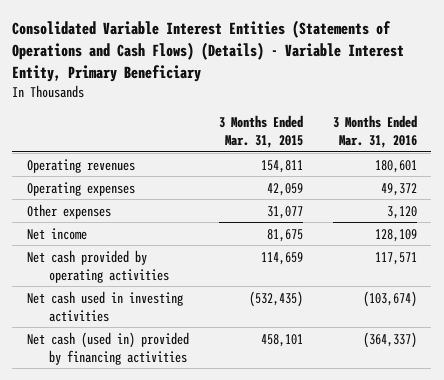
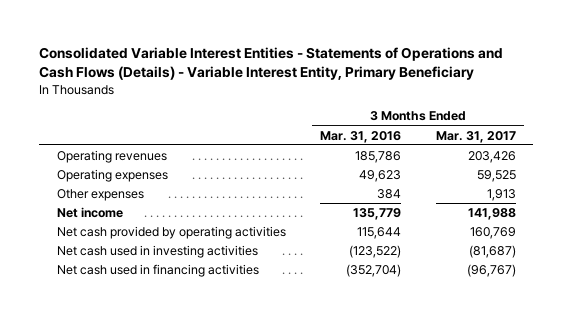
[12,20,405,82] Consolidated Variable Interest Entities (Statements of Operations and Cash Flows) (Details) - Variable Interest Entity, Primary Beneficiary -> [39,47,504,81] Consolidated Variable Interest Entities - Statements of Operations and Cash Flows (Details) - Variable Interest Entity, Primary Beneficiary
[218,115,303,149] 3 Months Ended Mar. 31, 2015 -> none
none -> [435,130,516,143] Mar. 31, 2017
[374,159,417,173] 180,601 -> [355,151,402,164] 185,786
[380,182,417,196] 49,372 -> [359,170,402,183] 49,623
[386,205,417,219] 3,120 -> [377,189,402,200] 384
[374,228,417,242] 128,109 -> [353,208,402,221] 135,779
[374,251,417,265] 117,571 -> [357,227,402,240] 115,644
[362,290,417,307] (103,674) -> [349,245,402,259] (123,522)
[27,331,190,365] Net cash (used in) provided by financing activities -> [56,264,259,278] Net cash used in financing activities
[362,331,417,348] (364,337) -> [346,264,402,278] (352,704)

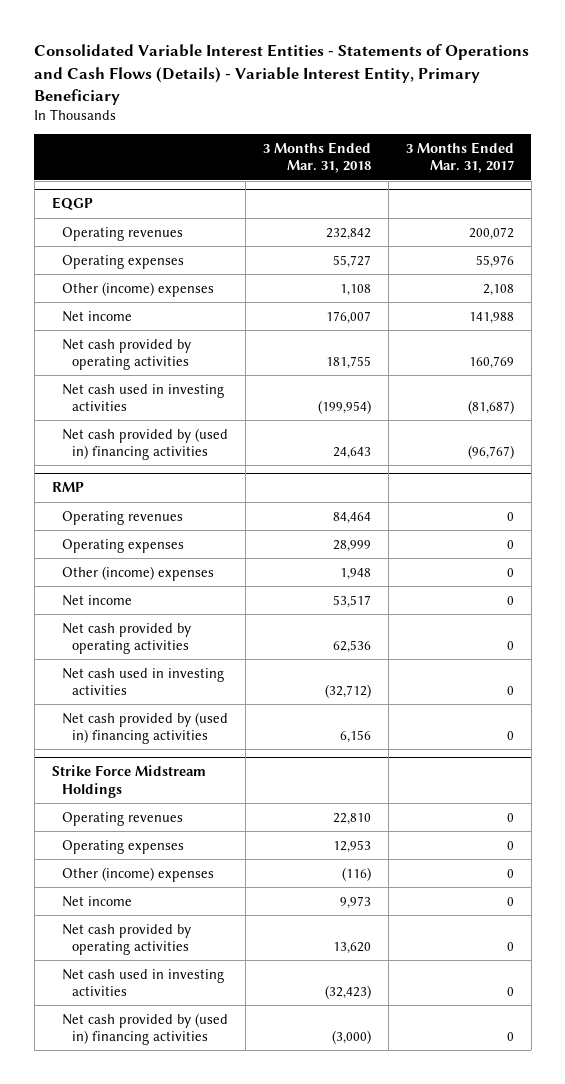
[320,130,402,143] Mar. 31, 2016 -> none
none -> [262,141,371,174] 3 Months Ended Mar. 31, 2018
none -> [51,197,93,211] EQGP
[467,151,516,164] 203,426 -> [468,226,514,240] 200,072
[476,170,516,183] 59,525 -> [475,254,514,268] 55,976
[56,189,144,202] Other expenses -> [61,281,214,297] Other (income) expenses
[486,189,516,202] 1,913 -> [482,283,514,296] 2,108
[56,264,259,278] Net cash used in financing activities -> [61,427,228,461] Net cash provided by (used in) financing activities
none -> [51,482,84,493] RMP
none -> [61,510,183,525] Operating revenues
none -> [61,538,184,553] Operating expenses
none -> [61,565,214,581] Other (income) expenses
none -> [61,594,132,606] Net income
none -> [61,622,191,655] Net cash provided by operating activities
none -> [61,667,224,696] Net cash used in investing activities
none -> [61,711,228,745] Net cash provided by (used in) financing activities
none -> [51,765,206,798] Strike Force Midstream Holdings
none -> [61,811,183,826] Operating revenues
none -> [61,839,184,854] Operating expenses
none -> [61,866,214,882] Other (income) expenses
none -> [61,895,132,907] Net income
none -> [61,923,191,956] Net cash provided by operating activities
none -> [61,968,224,997] Net cash used in investing activities
none -> [61,1012,228,1046] Net cash provided by (used in) financing activities

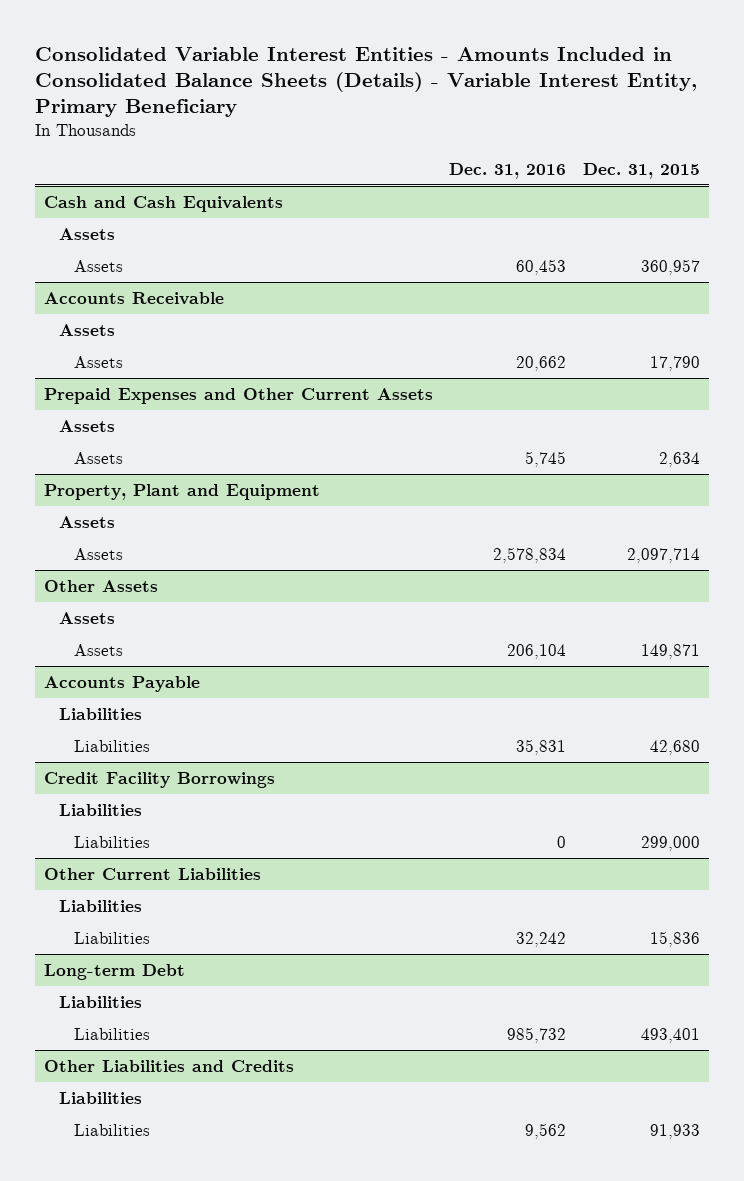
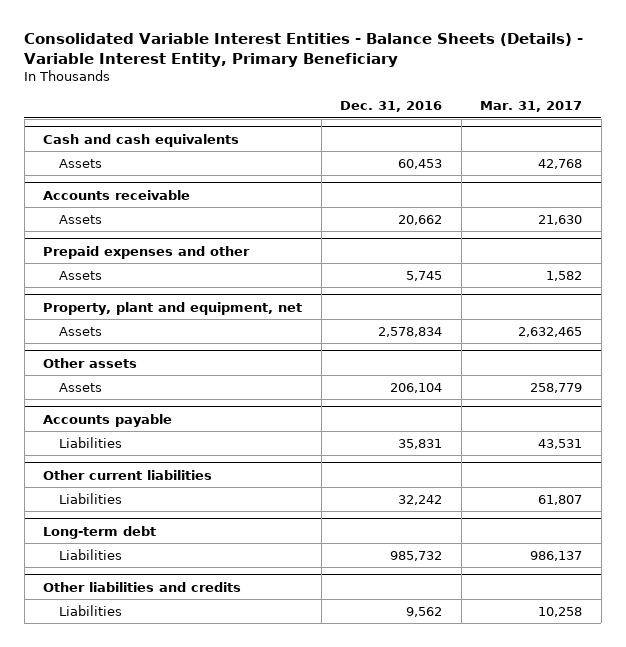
[35,47,698,118] Consolidated Variable Interest Entities - Amounts Included in Consolidated Balance Sheets (Details) - Variable Interest Entity, Primary Beneficiary -> [24,33,584,67] Consolidated Variable Interest Entities - Balance Sheets (Details) - Variable Interest Entity, Primary Beneficiary
[583,162,701,179] Dec. 31, 2015 -> none
none -> [480,101,583,113] Mar. 31, 2017
[58,227,115,240] Assets -> none
[43,195,283,212] Cash and Cash Equivalents -> [43,133,240,147] Cash and cash equivalents
[58,323,115,336] Assets -> none
[43,291,224,305] Accounts Receivable -> [43,189,191,200] Accounts receivable
[58,419,115,432] Assets -> none
[43,387,433,404] Prepaid Expenses and Other Current Assets -> [43,245,251,259] Prepaid expenses and other
[58,515,115,528] Assets -> none
[43,483,320,500] Property, Plant and Equipment -> [43,301,303,315] Property, plant and equipment, net
[58,611,115,624] Assets -> none
[43,579,158,592] Other Assets -> [43,357,138,368] Other assets
[58,707,142,720] Liabilities -> none
[43,675,200,692] Accounts Payable -> [43,413,173,427] Accounts payable
[58,803,142,816] Liabilities -> none
[73,835,150,848] Liabilities -> none
[43,867,261,880] Other Current Liabilities -> none
[58,899,142,912] Liabilities -> none
[43,771,275,788] Credit Facility Borrowings -> [43,469,213,480] Other current liabilities
[58,995,142,1008] Liabilities -> none
[43,963,185,980] Long-term Debt -> [43,525,157,539] Long-term debt
[58,1091,142,1104] Liabilities -> none
[43,1059,294,1072] Other Liabilities and Credits -> [43,581,242,592] Other liabilities and credits

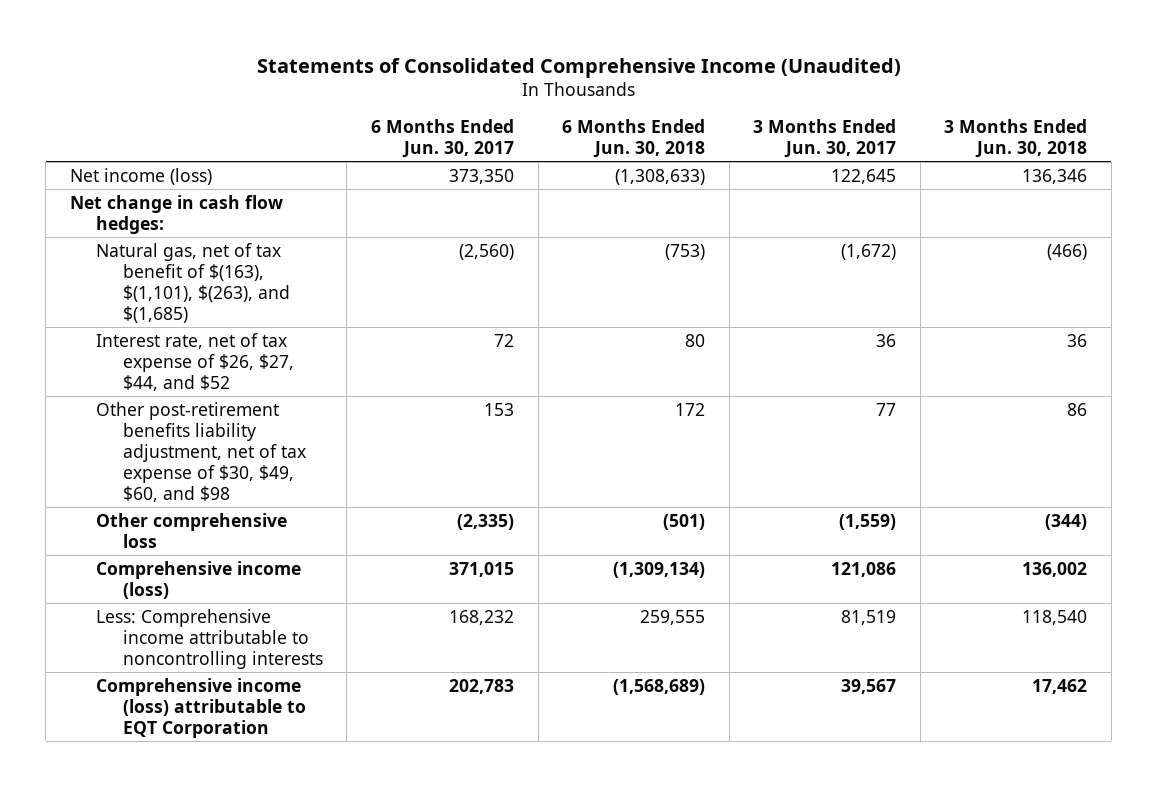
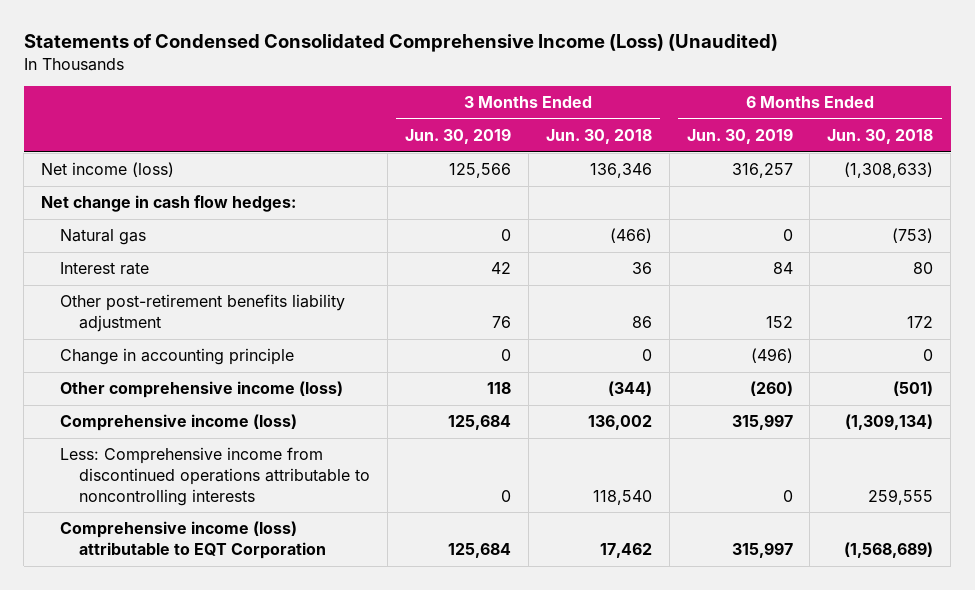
[256,57,901,78] Statements of Consolidated Comprehensive Income (Unaudited) -> [23,34,778,53] Statements of Condensed Consolidated Comprehensive Income (Loss) (Unaudited)
[370,119,514,159] 6 Months Ended Jun. 30, 2017 -> none
[753,119,897,159] 3 Months Ended Jun. 30, 2017 -> none
none -> [404,128,511,145] Jun. 30, 2019
none -> [686,128,793,145] Jun. 30, 2019
[96,242,290,323] Natural gas, net of tax benefit of $(163), $(1,101), $(263), and $(1,685) -> [60,229,147,246] Natural gas
[96,332,294,391] Interest rate, net of tax expense of $26, $27, $44, and $52 -> [60,262,150,276] Interest rate
[96,401,306,502] Other post-retirement benefits liability adjustment, net of tax expense of $30, $49, $60, and $98 -> [60,294,346,332] Other post-retirement benefits liability adjustment
none -> [60,348,295,366] Change in accounting principle
[96,512,288,548] Other comprehensive loss -> [60,381,344,399] Other comprehensive income (loss)
[96,608,323,669] Less: Comprehensive income attributable to noncontrolling interests -> [60,447,371,506] Less: Comprehensive income from discontinued operations attributable to noncontrolling interests

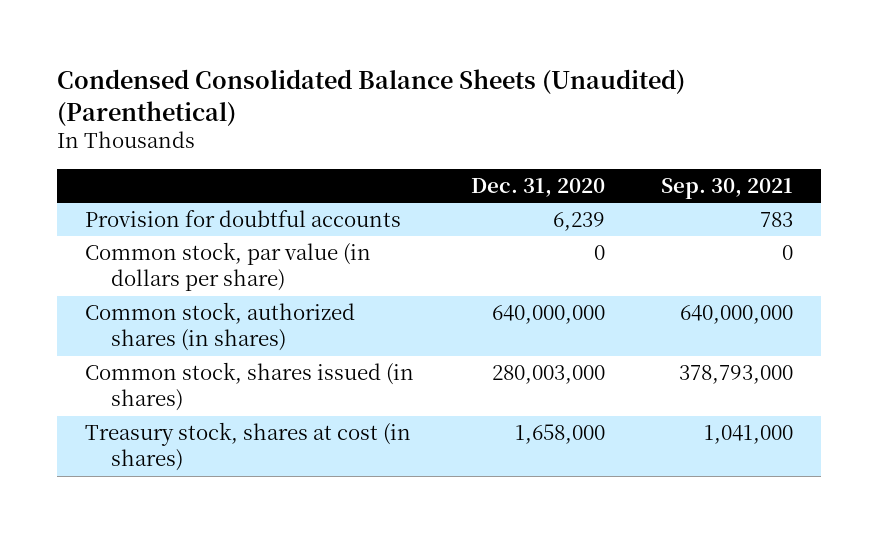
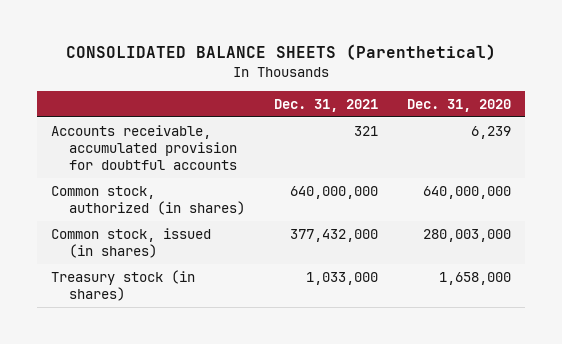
[57,68,686,126] Condensed Consolidated Balance Sheets (Unaudited) (Parenthetical) -> [66,44,497,61] CONSOLIDATED BALANCE SHEETS (Parenthetical)
[660,177,793,199] Sep. 30, 2021 -> none
none -> [274,98,379,112] Dec. 31, 2021
[85,242,372,292] Common stock, par value (in dollars per share) -> none
[85,210,402,228] Provision for doubtful accounts -> [51,124,238,171] Accounts receivable, accumulated provision for doubtful accounts
[85,302,356,352] Common stock, authorized shares (in shares) -> [51,185,246,216] Common stock, authorized (in shares)
[85,362,415,412] Common stock, shares issued (in shares) -> [51,227,212,259] Common stock, issued (in shares)
[85,422,412,472] Treasury stock, shares at cost (in shares) -> [51,269,196,302] Treasury stock (in shares)

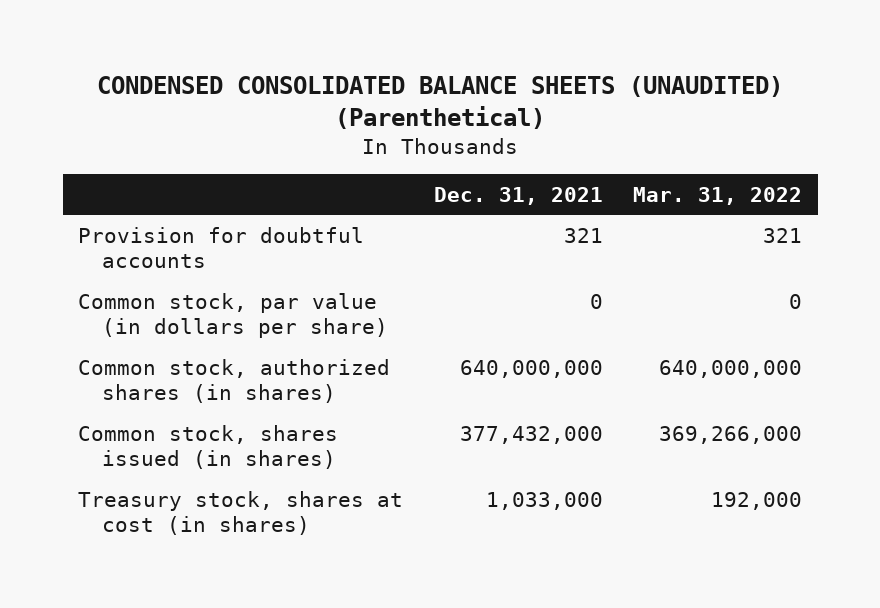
[66,44,497,61] CONSOLIDATED BALANCE SHEETS (Parenthetical) -> [97,76,784,130] CONDENSED CONSOLIDATED BALANCE SHEETS (UNAUDITED) (Parenthetical)
[406,98,511,112] Dec. 31, 2020 -> none
none -> [633,186,803,205] Mar. 31, 2022
[51,124,238,171] Accounts receivable, accumulated provision for doubtful accounts -> [78,226,365,269] Provision for doubtful accounts
none -> [78,292,389,339] Common stock, par value (in dollars per share)
[51,185,246,216] Common stock, authorized (in shares) -> [78,358,391,404] Common stock, authorized shares (in shares)
[51,227,212,259] Common stock, issued (in shares) -> [78,424,339,470] Common stock, shares issued (in shares)
[51,269,196,302] Treasury stock (in shares) -> [78,490,404,536] Treasury stock, shares at cost (in shares)

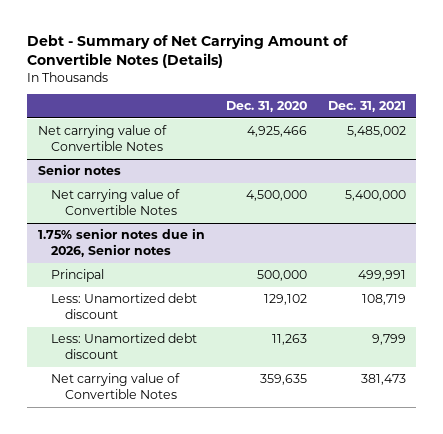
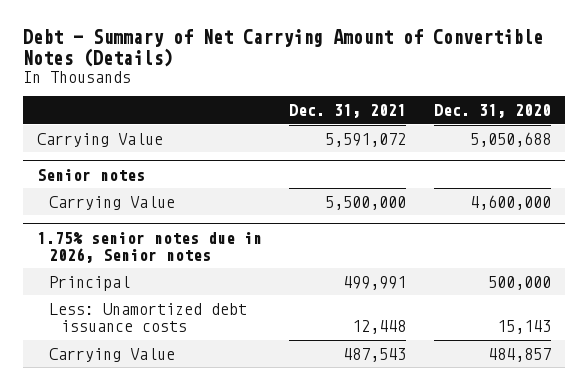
[37,125,167,152] Net carrying value of Convertible Notes -> [36,132,163,147] Carrying Value
[246,126,307,138] 4,925,466 -> [470,131,552,147] 5,050,688
[346,126,406,138] 5,485,002 -> [325,132,407,147] 5,591,072
[51,189,181,216] Net carrying value of Convertible Notes -> [48,195,175,210] Carrying Value
[245,190,307,202] 4,500,000 -> [470,194,552,210] 4,600,000
[344,190,406,202] 5,400,000 -> [325,195,407,210] 5,500,000
[51,293,198,320] Less: Unamortized debt discount -> none
[51,333,198,360] Less: Unamortized debt discount -> [48,302,247,333] Less: Unamortized debt issuance costs
[271,334,307,346] 11,263 -> [497,320,552,335] 15,143
[371,334,406,346] 9,799 -> [352,320,407,335] 12,448
[51,373,181,400] Net carrying value of Convertible Notes -> [48,347,175,362] Carrying Value
[259,374,307,386] 359,635 -> [488,347,552,362] 484,857
[360,374,406,386] 381,473 -> [343,347,407,362] 487,543

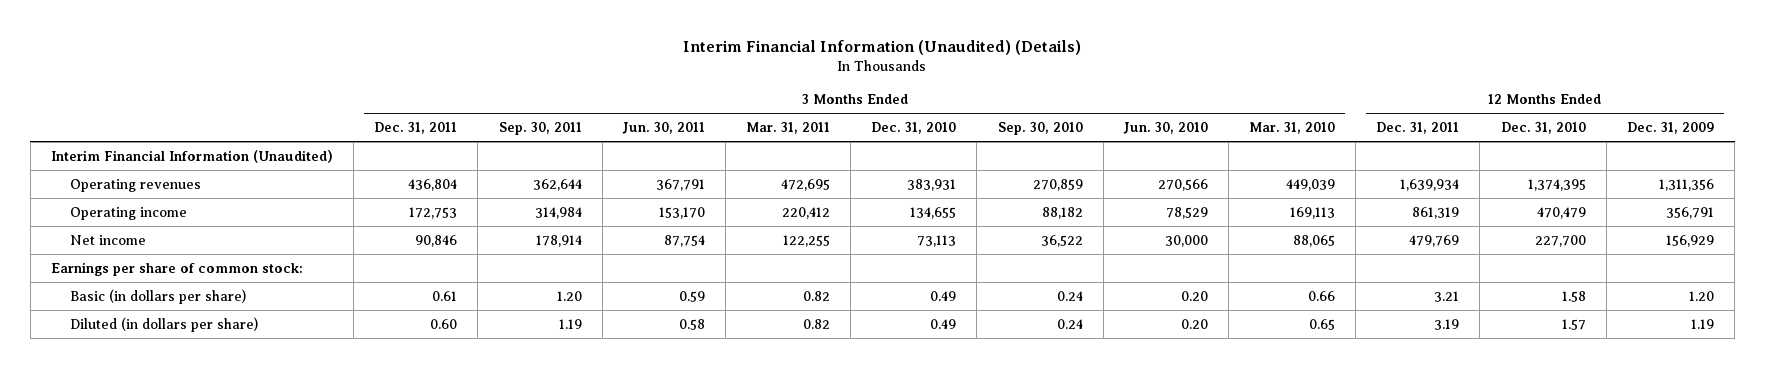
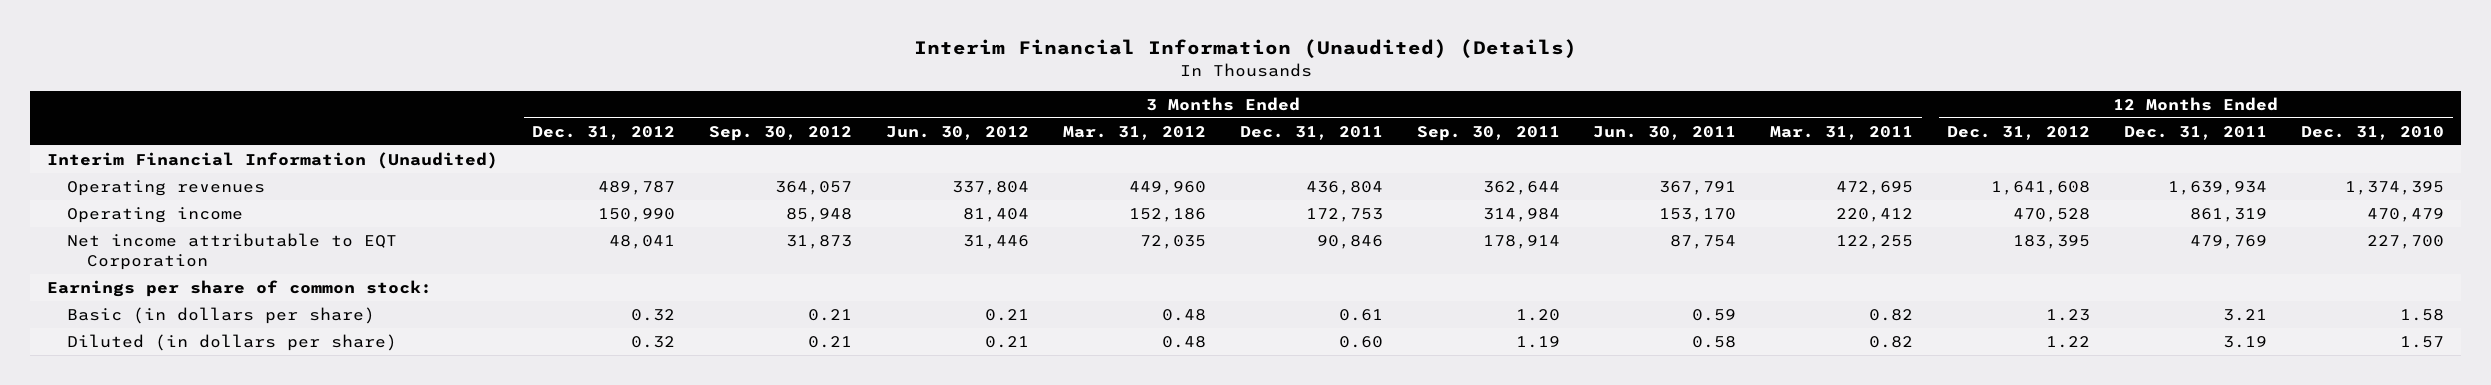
[871,122,957,135] Dec. 31, 2010 -> none
[997,122,1083,136] Sep. 30, 2010 -> none
[1122,122,1208,135] Jun. 30, 2010 -> none
[1249,122,1336,135] Mar. 31, 2010 -> none
[1626,122,1714,135] Dec. 31, 2009 -> none
none -> [531,125,675,140] Dec. 31, 2012
none -> [708,125,852,141] Sep. 30, 2012
none -> [885,125,1029,140] Jun. 30, 2012
none -> [1062,125,1206,140] Mar. 31, 2012
none -> [1947,125,2091,140] Dec. 31, 2012
[69,234,146,245] Net income -> [66,232,397,270] Net income attributable to EQT Corporation

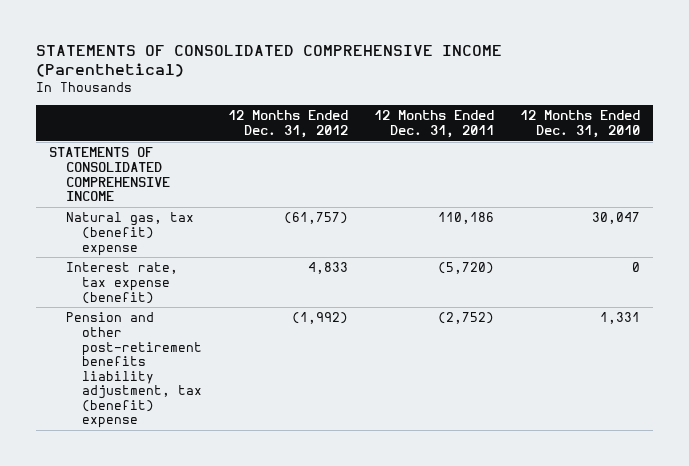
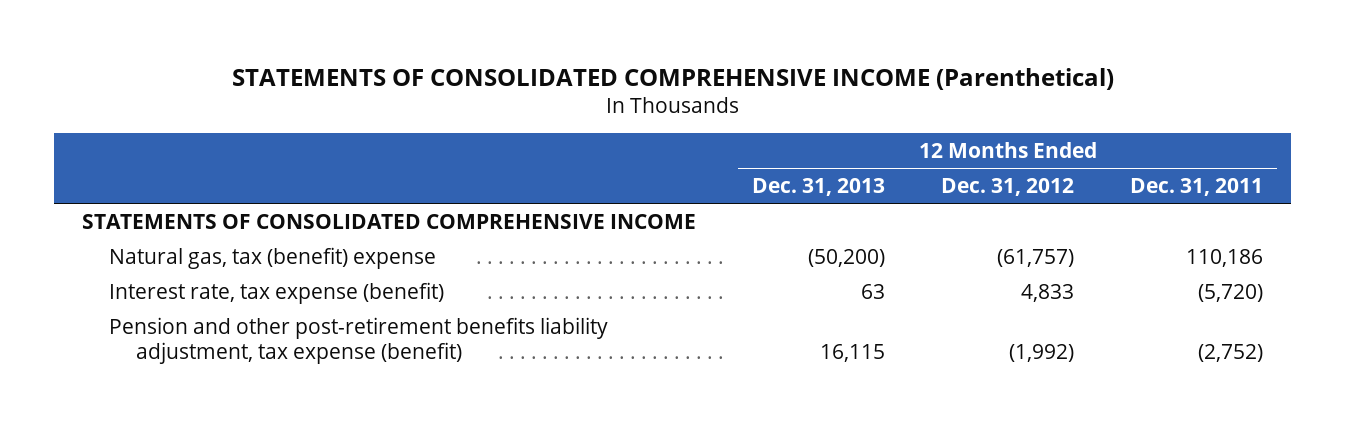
[519,110,640,138] 12 Months Ended Dec. 31, 2010 -> none
none -> [752,177,886,196] Dec. 31, 2013
[65,312,203,429] Pension and other post-retirement benefits liability adjustment, tax (benefit) expense -> [108,316,608,364] Pension and other post-retirement benefits liability adjustment, tax expense (benefit)

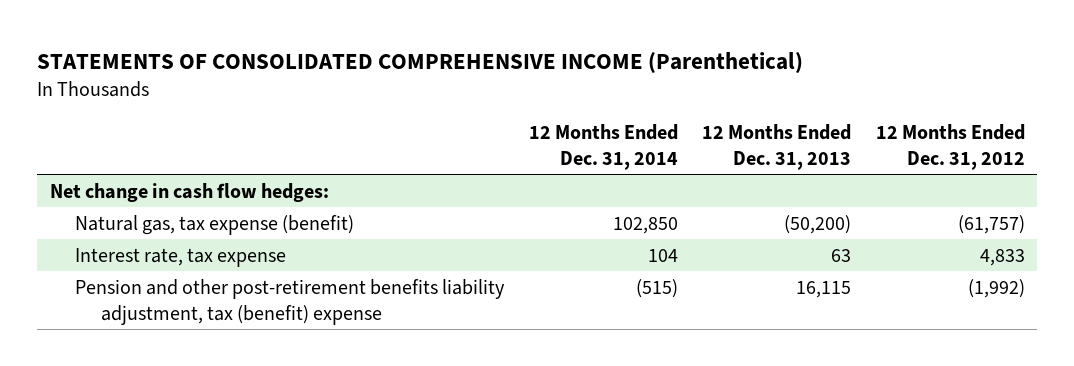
[1130,177,1264,196] Dec. 31, 2011 -> none
none -> [528,123,678,170] 12 Months Ended Dec. 31, 2014
[82,213,697,229] STATEMENTS OF CONSOLIDATED COMPREHENSIVE INCOME -> none
none -> [49,182,329,202] Net change in cash flow hedges:
[108,246,436,269] Natural gas, tax (benefit) expense -> [75,214,355,235] Natural gas, tax expense (benefit)
[108,281,444,304] Interest rate, tax expense (benefit) -> [75,247,287,267] Interest rate, tax expense
[108,316,608,364] Pension and other post-retirement benefits liability adjustment, tax expense (benefit) -> [75,278,506,325] Pension and other post-retirement benefits liability adjustment, tax (benefit) expense

